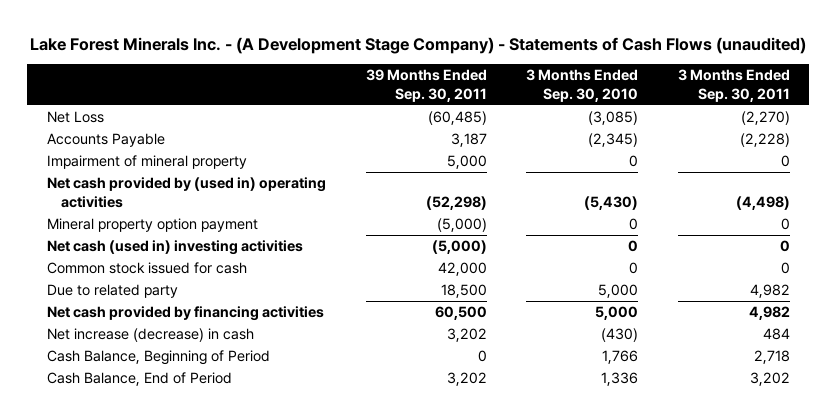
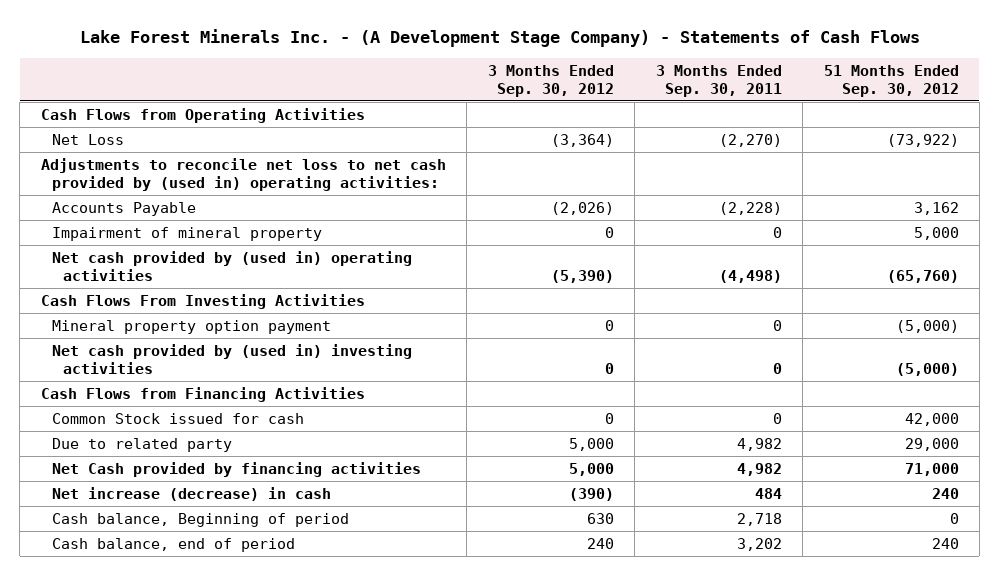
[30,36,807,54] Lake Forest Minerals Inc. - (A Development Stage Company) - Statements of Cash Flows (unaudited) -> [79,28,920,47] Lake Forest Minerals Inc. - (A Development Stage Company) - Statements of Cash Flows
[365,69,487,102] 39 Months Ended Sep. 30, 2011 -> none
[526,69,639,102] 3 Months Ended Sep. 30, 2010 -> none
none -> [487,64,614,97] 3 Months Ended Sep. 30, 2012
none -> [823,64,959,97] 51 Months Ended Sep. 30, 2012
none -> [40,108,365,124] Cash Flows from Operating Activities
none -> [40,158,446,192] Adjustments to reconcile net loss to net cash provided by (used in) operating activities:
none -> [40,294,365,310] Cash Flows From Investing Activities
[47,240,304,256] Net cash (used in) investing activities -> [51,344,412,375] Net cash provided by (used in) investing activities
none -> [40,387,365,403] Cash Flows from Financing Activities
[47,262,248,275] Common stock issued for cash -> [51,413,304,425] Common Stock issued for cash
[47,306,325,322] Net cash provided by financing activities -> [51,462,421,478] Net Cash provided by financing activities
[47,350,271,366] Cash Balance, Beginning of Period -> [51,513,349,528] Cash balance, Beginning of period
[47,372,233,387] Cash Balance, End of Period -> [51,538,295,553] Cash balance, end of period

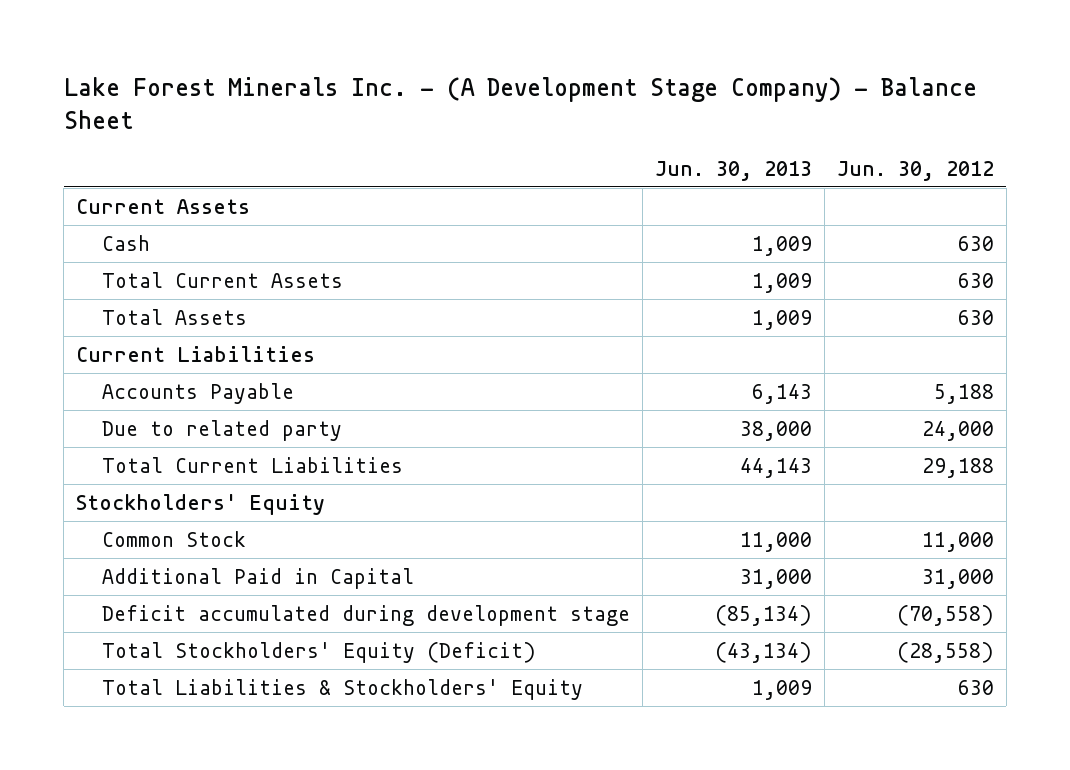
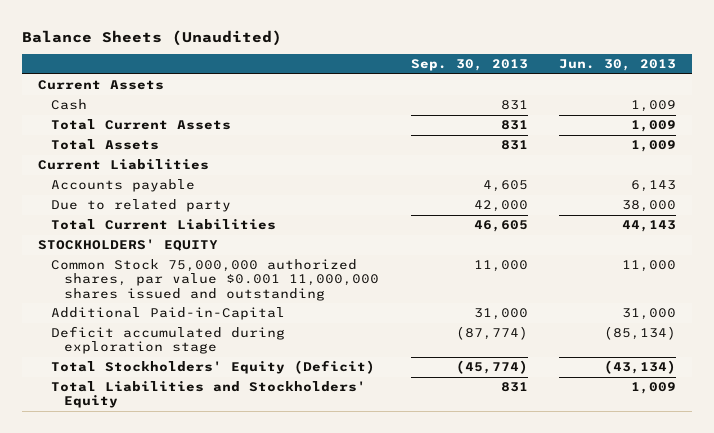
[63,77,977,129] Lake Forest Minerals Inc. - (A Development Stage Company) - Balance Sheet -> [22,29,283,46] Balance Sheets (Unaudited)
[837,160,995,181] Jun. 30, 2012 -> none
none -> [410,59,528,72] Sep. 30, 2013
[102,382,295,404] Accounts Payable -> [51,179,196,193] Accounts payable
[75,493,325,515] Stockholders' Equity -> [38,239,219,252] STOCKHOLDERS' EQUITY
[102,530,247,547] Common Stock -> [51,259,380,301] Common Stock 75,000,000 authorized shares, par value $0.001 11,000,000 shares issued and outstanding
[102,567,415,589] Additional Paid in Capital -> [51,307,286,321] Additional Paid-in-Capital
[102,604,631,626] Deficit accumulated during development stage -> [51,326,286,355] Deficit accumulated during exploration stage
[102,678,584,700] Total Liabilities & Stockholders' Equity -> [51,381,367,409] Total Liabilities and Stockholders' Equity

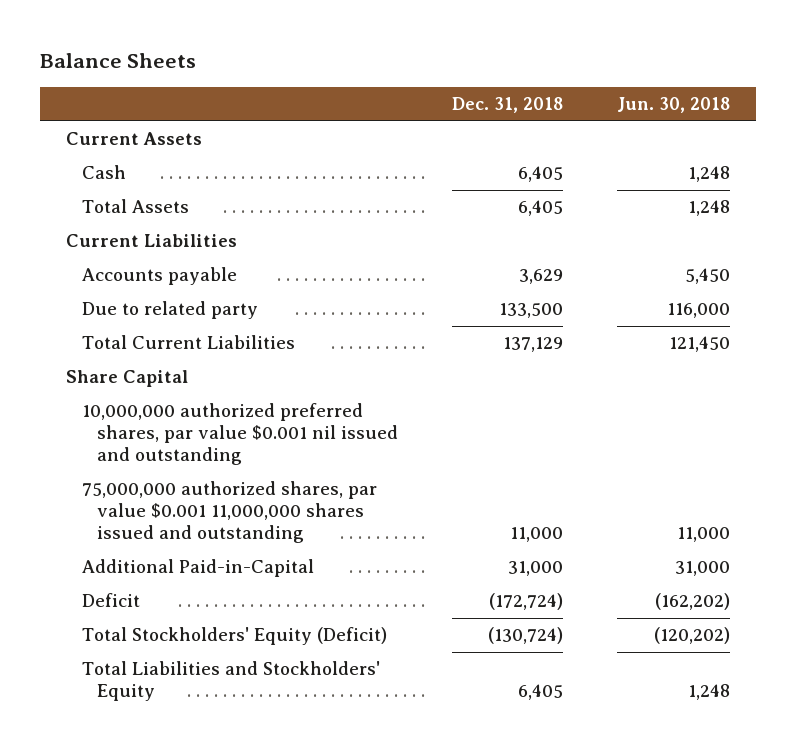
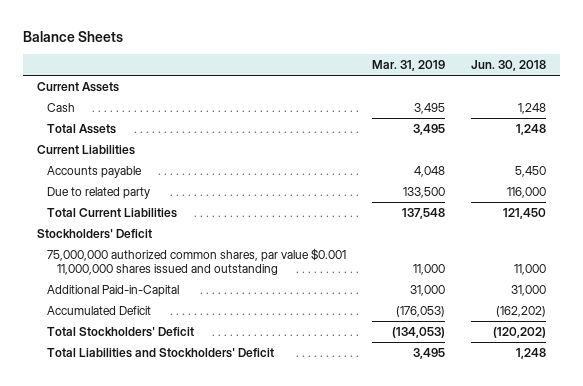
[451,97,563,114] Dec. 31, 2018 -> none
none -> [371,60,445,72] Mar. 31, 2019
[81,403,399,466] 10,000,000 authorized preferred shares, par value $0.001 nil issued and outstanding -> none
[66,370,189,388] Share Capital -> [36,228,152,239] Stockholders' Deficit
[81,481,377,544] 75,000,000 authorized shares, par value $0.001 11,000,000 shares issued and outstanding -> [46,247,346,275] 75,000,000 authorized common shares, par value $0.001 11,000,000 shares issued and outstanding
[81,593,140,608] Deficit -> [46,305,151,315] Accumulated Deficit
[81,627,387,646] Total Stockholders' Equity (Deficit) -> [46,326,194,337] Total Stockholders' Deficit
[81,661,380,702] Total Liabilities and Stockholders' Equity -> [46,347,274,358] Total Liabilities and Stockholders' Deficit

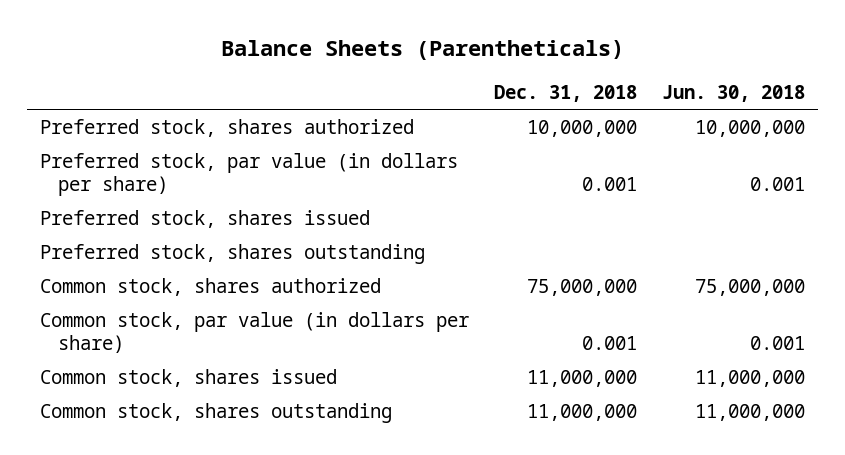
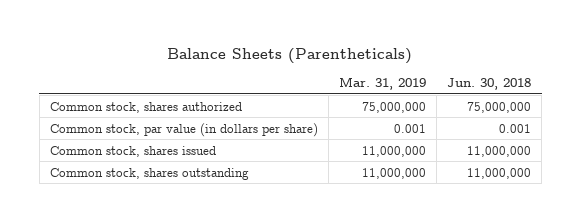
[494,85,638,103] Dec. 31, 2018 -> none
none -> [338,76,426,90] Mar. 31, 2019
[39,118,414,137] Preferred stock, shares authorized -> none
[39,152,458,197] Preferred stock, par value (in dollars per share) -> none
[39,209,370,228] Preferred stock, shares issued -> none
[39,243,425,264] Preferred stock, shares outstanding -> none

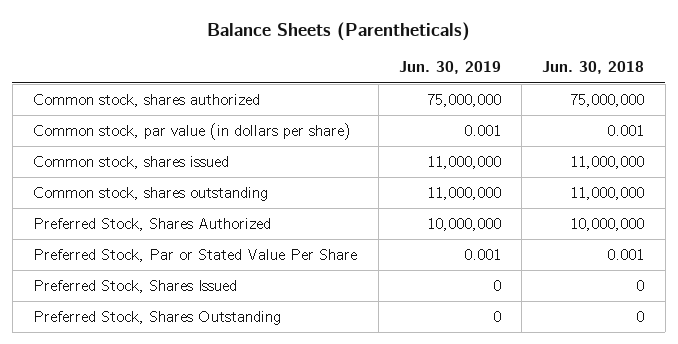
[338,76,426,90] Mar. 31, 2019 -> none
none -> [398,61,501,75] Jun. 30, 2019
none -> [33,217,272,231] Preferred Stock, Shares Authorized
none -> [33,248,358,262] Preferred Stock, Par or Stated Value Per Share
none -> [33,279,238,293] Preferred Stock, Shares Issued
none -> [33,310,282,325] Preferred Stock, Shares Outstanding

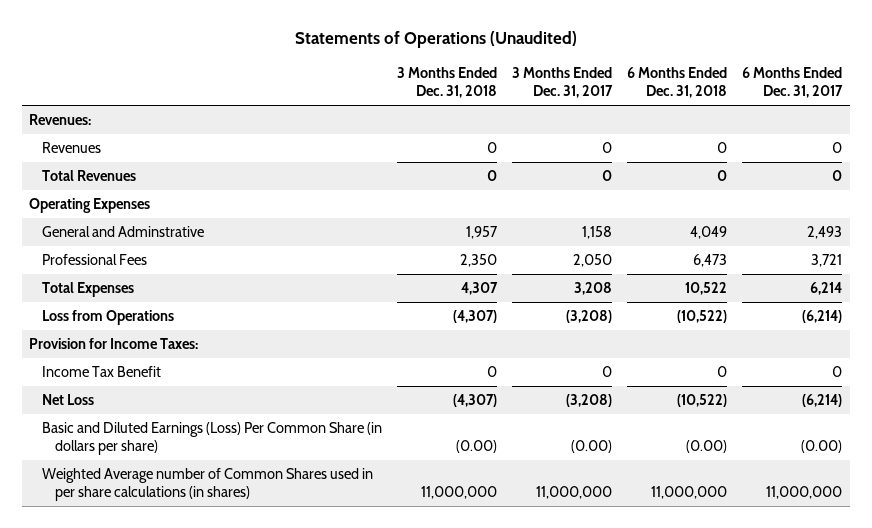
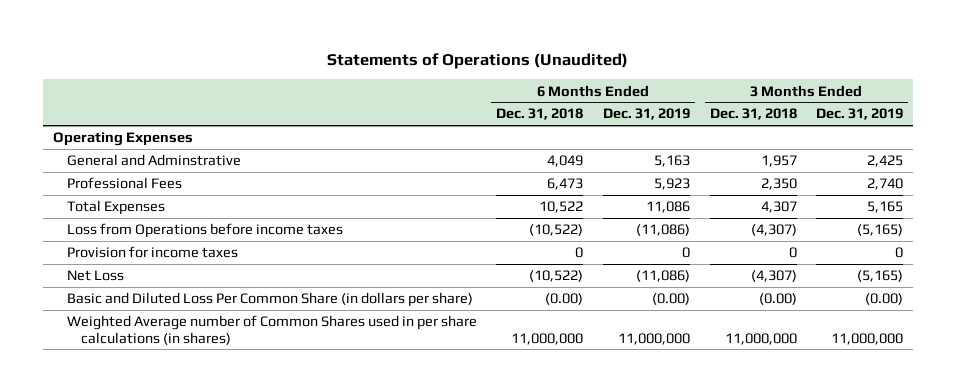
[512,67,614,99] 3 Months Ended Dec. 31, 2017 -> none
[742,67,844,99] 6 Months Ended Dec. 31, 2017 -> none
none -> [602,108,690,121] Dec. 31, 2019
none -> [816,108,904,121] Dec. 31, 2019
[29,114,92,126] Revenues: -> none
[42,142,102,154] Revenues -> none
[42,170,137,182] Total Revenues -> none
[29,338,199,350] Provision for Income Taxes: -> none
[42,310,175,326] Loss from Operations -> [66,223,343,239] Loss from Operations before income taxes
[42,366,162,378] Income Tax Benefit -> [66,246,238,259] Provision for income taxes
[42,422,383,456] Basic and Diluted Earnings (Loss) Per Common Share (in dollars per share) -> [66,292,473,308] Basic and Diluted Loss Per Common Share (in dollars per share)

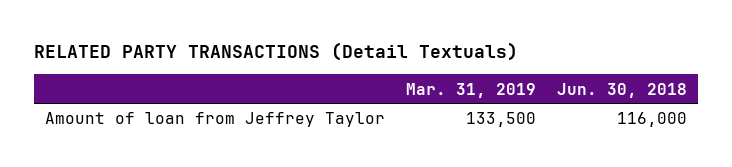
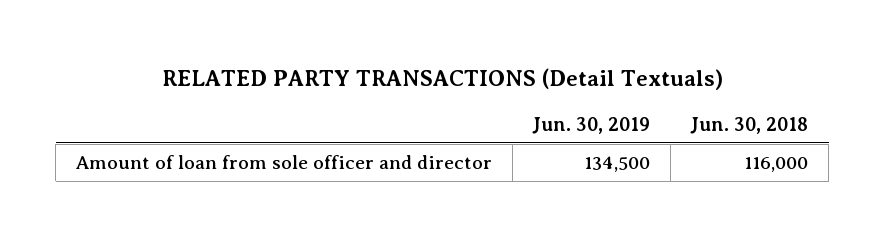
[406,82,537,98] Mar. 31, 2019 -> none
none -> [532,116,651,134] Jun. 30, 2019
[44,112,385,128] Amount of loan from Jeffrey Taylor -> [75,155,492,170] Amount of loan from sole officer and director

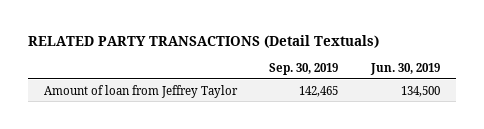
[690,116,809,134] Jun. 30, 2018 -> none
none -> [269,63,339,76] Sep. 30, 2019
[75,155,492,170] Amount of loan from sole officer and director -> [44,84,239,98] Amount of loan from Jeffrey Taylor

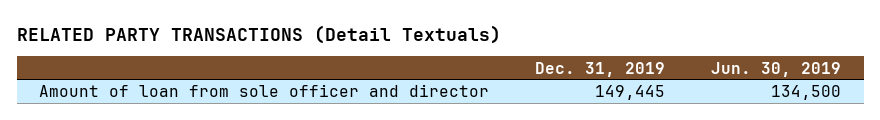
[269,63,339,76] Sep. 30, 2019 -> none
none -> [535,61,666,77] Dec. 31, 2019
[44,84,239,98] Amount of loan from Jeffrey Taylor -> [39,84,490,98] Amount of loan from sole officer and director

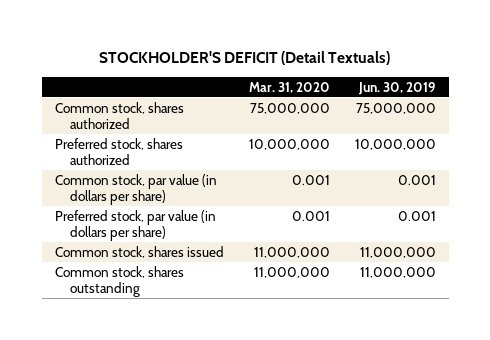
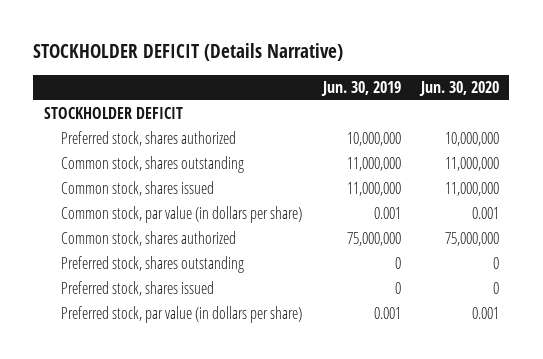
[99,51,391,66] STOCKHOLDER'S DEFICIT (Detail Textuals) -> [33,43,344,62] STOCKHOLDER DEFICIT (Details Narrative)
[248,81,330,93] Mar. 31, 2020 -> none
none -> [419,80,500,96] Jun. 30, 2020
none -> [43,107,183,120] STOCKHOLDER DEFICIT
[54,265,184,297] Common stock, shares outstanding -> [61,156,245,174] Common stock, shares outstanding
[54,245,224,258] Common stock, shares issued -> [61,181,215,197] Common stock, shares issued
[54,101,184,129] Common stock, shares authorized -> [61,231,237,247] Common stock, shares authorized
none -> [61,256,245,274] Preferred stock, shares outstanding
none -> [61,281,215,297] Preferred stock, shares issued

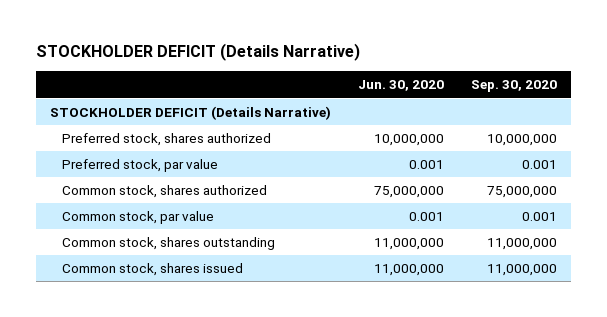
[320,80,401,96] Jun. 30, 2019 -> none
none -> [471,80,558,93] Sep. 30, 2020
[43,107,183,120] STOCKHOLDER DEFICIT -> [49,106,331,121] STOCKHOLDER DEFICIT (Details Narrative)
none -> [62,159,219,173] Preferred stock, par value
[61,231,237,247] Common stock, shares authorized -> [62,185,268,199] Common stock, shares authorized
none -> [62,211,215,225] Common stock, par value
[61,206,303,224] Common stock, par value (in dollars per share) -> none
[61,256,245,274] Preferred stock, shares outstanding -> none
[61,281,215,297] Preferred stock, shares issued -> none
[61,306,303,324] Preferred stock, par value (in dollars per share) -> none

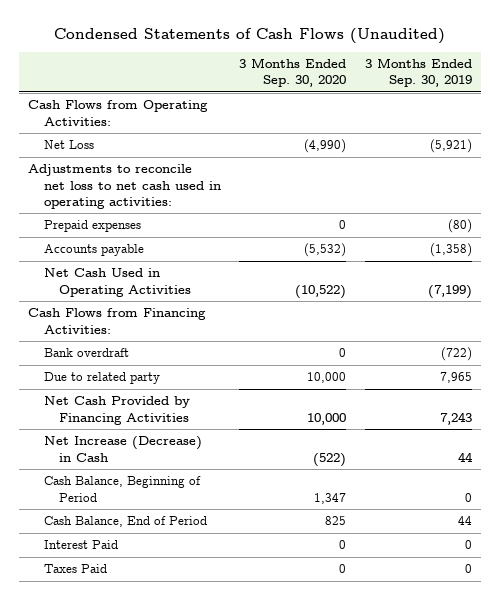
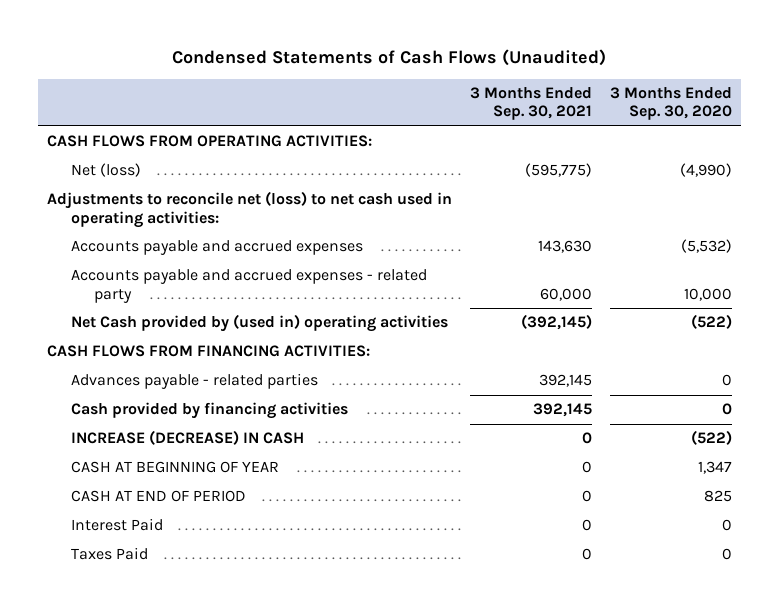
[365,57,473,88] 3 Months Ended Sep. 30, 2019 -> none
none -> [469,87,592,121] 3 Months Ended Sep. 30, 2021
[43,220,141,233] Prepaid expenses -> none
[43,348,129,358] Bank overdraft -> none
[43,372,160,385] Due to related party -> none
[28,100,209,126] Cash Flows from Operating Activities: -> [47,135,373,148] CASH FLOWS FROM OPERATING ACTIVITIES:
[43,140,94,150] Net Loss -> [70,163,141,178] Net (loss)
[28,164,221,209] Adjustments to reconcile net loss to net cash used in operating activities: -> [47,191,453,228] Adjustments to reconcile net (loss) to net cash used in operating activities:
[43,244,144,257] Accounts payable -> [70,240,363,256] Accounts payable and accrued expenses
none -> [70,269,427,303] Accounts payable and accrued expenses - related party
[43,268,192,297] Net Cash Used in Operating Activities -> [70,314,448,333] Net Cash provided by (used in) operating activities
[295,284,347,299] (10,522) -> [690,314,732,330] (522)
[28,308,207,334] Cash Flows from Financing Activities: -> [47,345,371,358] CASH FLOWS FROM FINANCING ACTIVITIES:
none -> [70,373,318,390] Advances payable - related parties
[43,396,190,425] Net Cash Provided by Financing Activities -> [70,402,348,420] Cash provided by financing activities
[307,412,347,425] 10,000 -> [721,403,732,416] 0
[43,436,202,462] Net Increase (Decrease) in Cash -> [70,430,304,446] INCREASE (DECREASE) IN CASH
[43,476,201,502] Cash Balance, Beginning of Period -> [70,461,279,474] CASH AT BEGINNING OF YEAR
[43,516,207,528] Cash Balance, End of Period -> [70,490,246,503] CASH AT END OF PERIOD

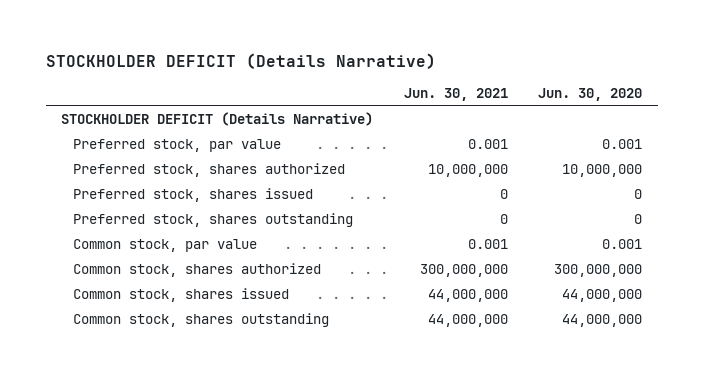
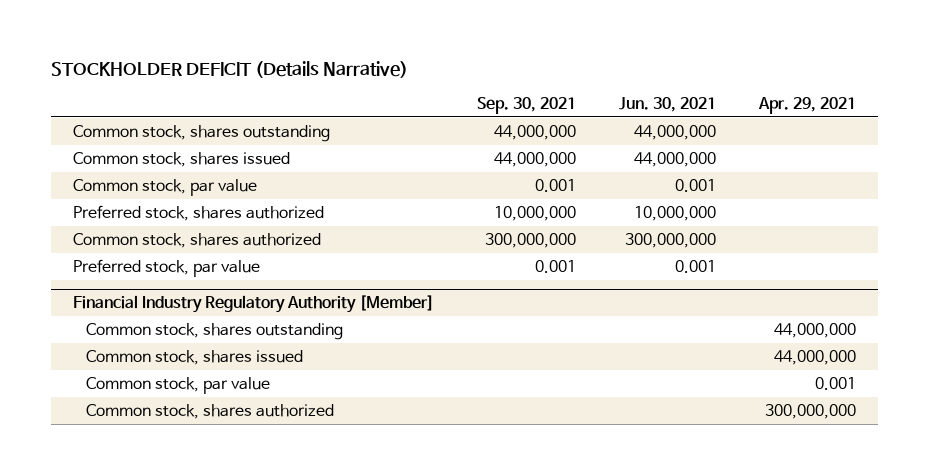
[538,87,643,101] Jun. 30, 2020 -> none
none -> [476,97,576,115] Sep. 30, 2021
none -> [758,97,857,115] Apr. 29, 2021
[61,111,374,126] STOCKHOLDER DEFICIT (Details Narrative) -> none
[72,187,313,202] Preferred stock, shares issued -> none
[72,212,353,227] Preferred stock, shares outstanding -> none
[72,312,329,327] Common stock, shares outstanding -> [72,124,330,142] Common stock, shares outstanding
[72,287,289,302] Common stock, shares issued -> [72,151,290,167] Common stock, shares issued
[72,162,345,177] Preferred stock, shares authorized -> [72,204,324,221] Preferred stock, shares authorized
[72,138,281,152] Preferred stock, par value -> [72,258,260,277] Preferred stock, par value
none -> [72,295,434,314] Financial Industry Regulatory Authority [Member]
none -> [85,322,343,340] Common stock, shares outstanding
none -> [85,349,303,365] Common stock, shares issued
none -> [85,376,270,394] Common stock, par value
none -> [85,403,334,419] Common stock, shares authorized

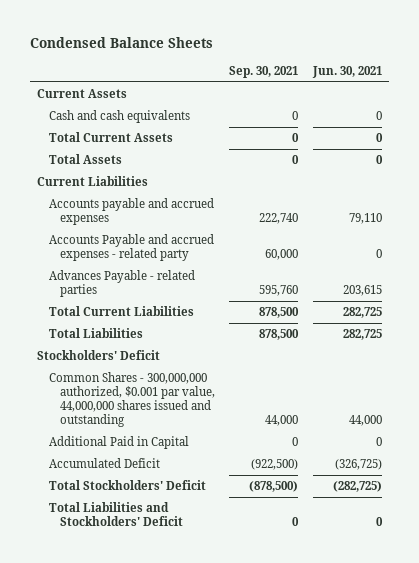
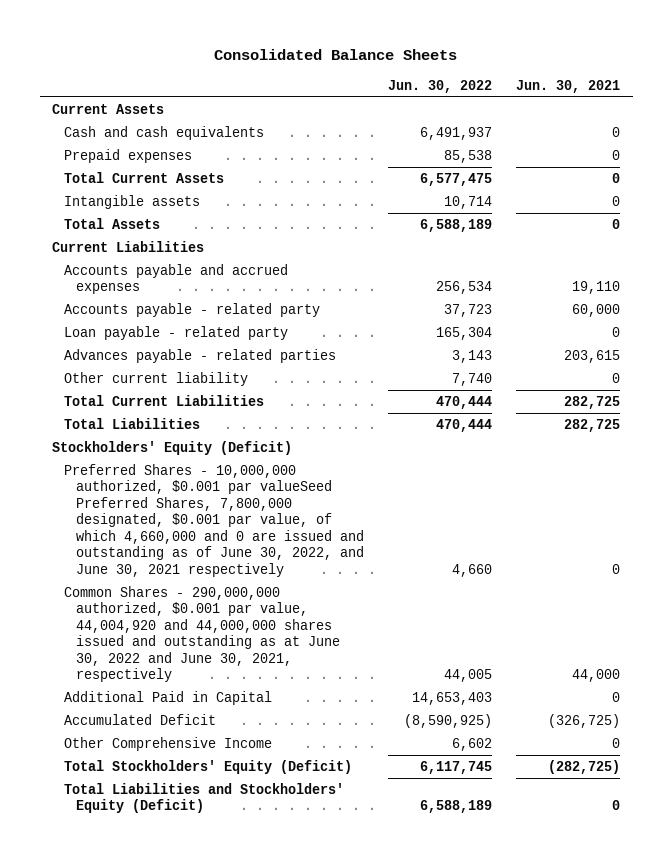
[30,37,214,49] Condensed Balance Sheets -> [214,49,458,61] Consolidated Balance Sheets
[229,66,299,79] Sep. 30, 2021 -> none
none -> [388,79,493,93] Jun. 30, 2022
none -> [63,148,192,163] Prepaid expenses
none -> [63,194,200,209] Intangible assets
[348,213,382,225] 79,110 -> [572,281,621,295] 19,110
[48,234,214,262] Accounts Payable and accrued expenses - related party -> [63,302,320,317] Accounts payable - related party
[375,249,382,259] 0 -> [572,303,621,317] 60,000
none -> [63,325,288,340] Loan payable - related party
[48,270,195,298] Advances Payable - related parties -> [63,348,336,363] Advances payable - related parties
none -> [63,371,248,386] Other current liability
[37,350,161,361] Stockholders' Deficit -> [51,440,292,455] Stockholders' Equity (Deficit)
none -> [63,463,364,577] Preferred Shares - 10,000,000 authorized, $0.001 par valueSeed Preferred Shares, 7,800,000 designated, $0.001 par value, of which 4,660,000 and 0 are issued and outstanding as of June 30, 2022, and June 30, 2021 respectively
[48,372,216,427] Common Shares - 300,000,000 authorized, $0.001 par value, 44,000,000 shares issued and outstanding -> [63,585,340,683] Common Shares - 290,000,000 authorized, $0.001 par value, 44,004,920 and 44,000,000 shares issued and outstanding as at June 30, 2022 and June 30, 2021, respectively
none -> [63,736,272,751] Other Comprehensive Income
[48,480,206,491] Total Stockholders' Deficit -> [63,759,352,774] Total Stockholders' Equity (Deficit)
[48,502,184,527] Total Liabilities and Stockholders' Deficit -> [63,782,344,814] Total Liabilities and Stockholders' Equity (Deficit)

